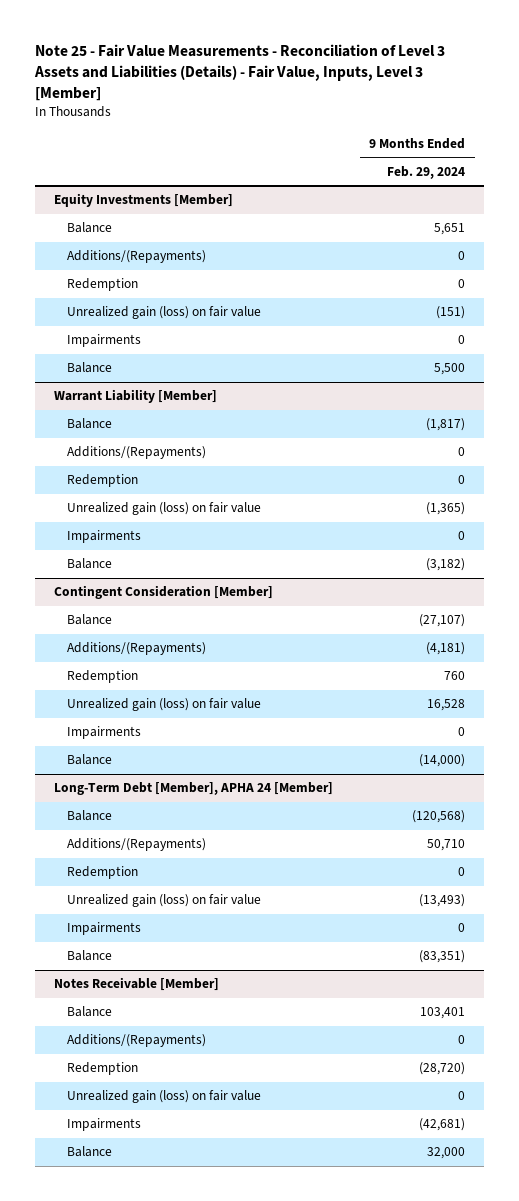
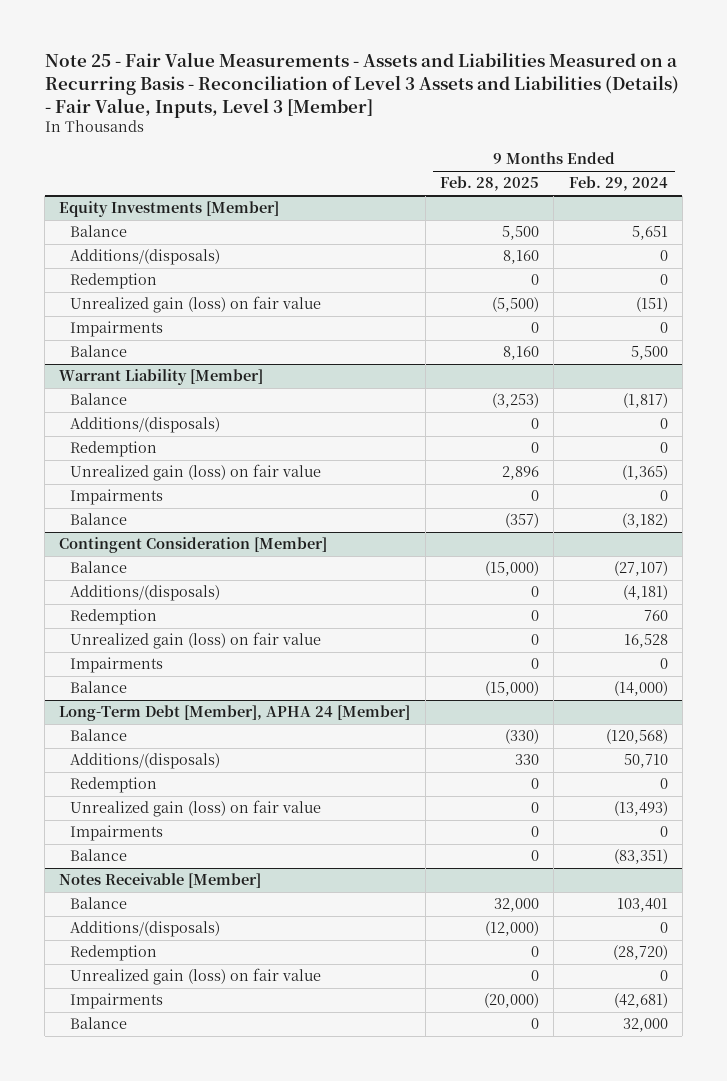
[34,44,446,102] Note 25 - Fair Value Measurements - Reconciliation of Level 3 Assets and Liabilities (Details) - Fair Value, Inputs, Level 3 [Member] -> [44,52,679,118] Note 25 - Fair Value Measurements - Assets and Liabilities Measured on a Recurring Basis - Reconciliation of Level 3 Assets and Liabilities (Details) - Fair Value, Inputs, Level 3 [Member]
none -> [440,176,540,192] Feb. 28, 2025
[67,250,207,264] Additions/(Repayments) -> [70,249,221,266] Additions/(disposals)
[67,446,207,460] Additions/(Repayments) -> [70,417,221,434] Additions/(disposals)
[67,642,207,656] Additions/(Repayments) -> [70,585,221,602] Additions/(disposals)
[67,838,207,852] Additions/(Repayments) -> [70,753,221,770] Additions/(disposals)
[67,1034,207,1048] Additions/(Repayments) -> [70,921,221,938] Additions/(disposals)

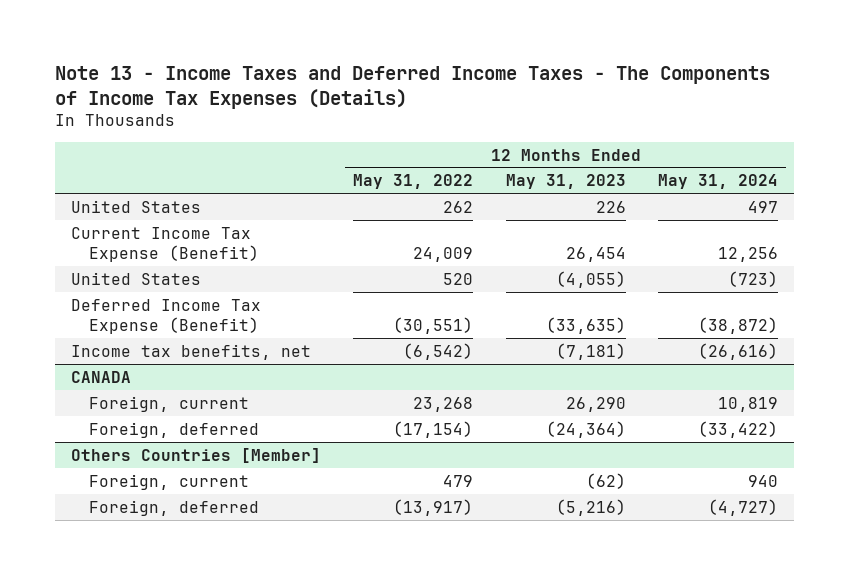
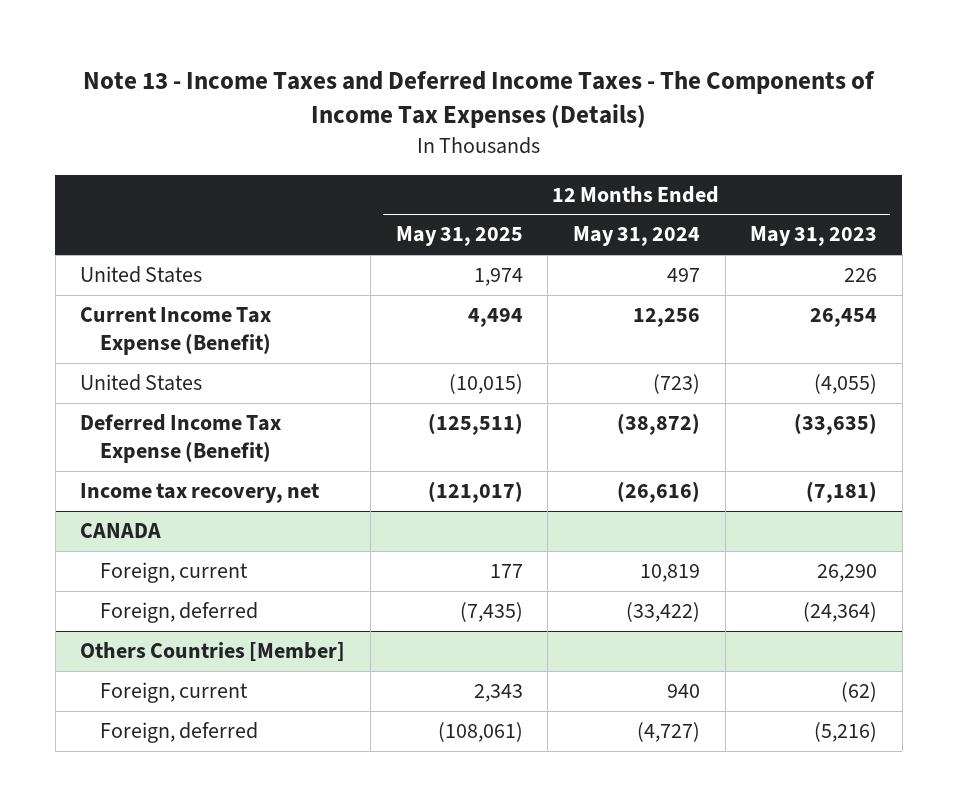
[353,174,474,190] May 31, 2022 -> none
none -> [395,226,523,247] May 31, 2025
[70,343,311,360] Income tax benefits, net -> [80,483,321,504] Income tax recovery, net

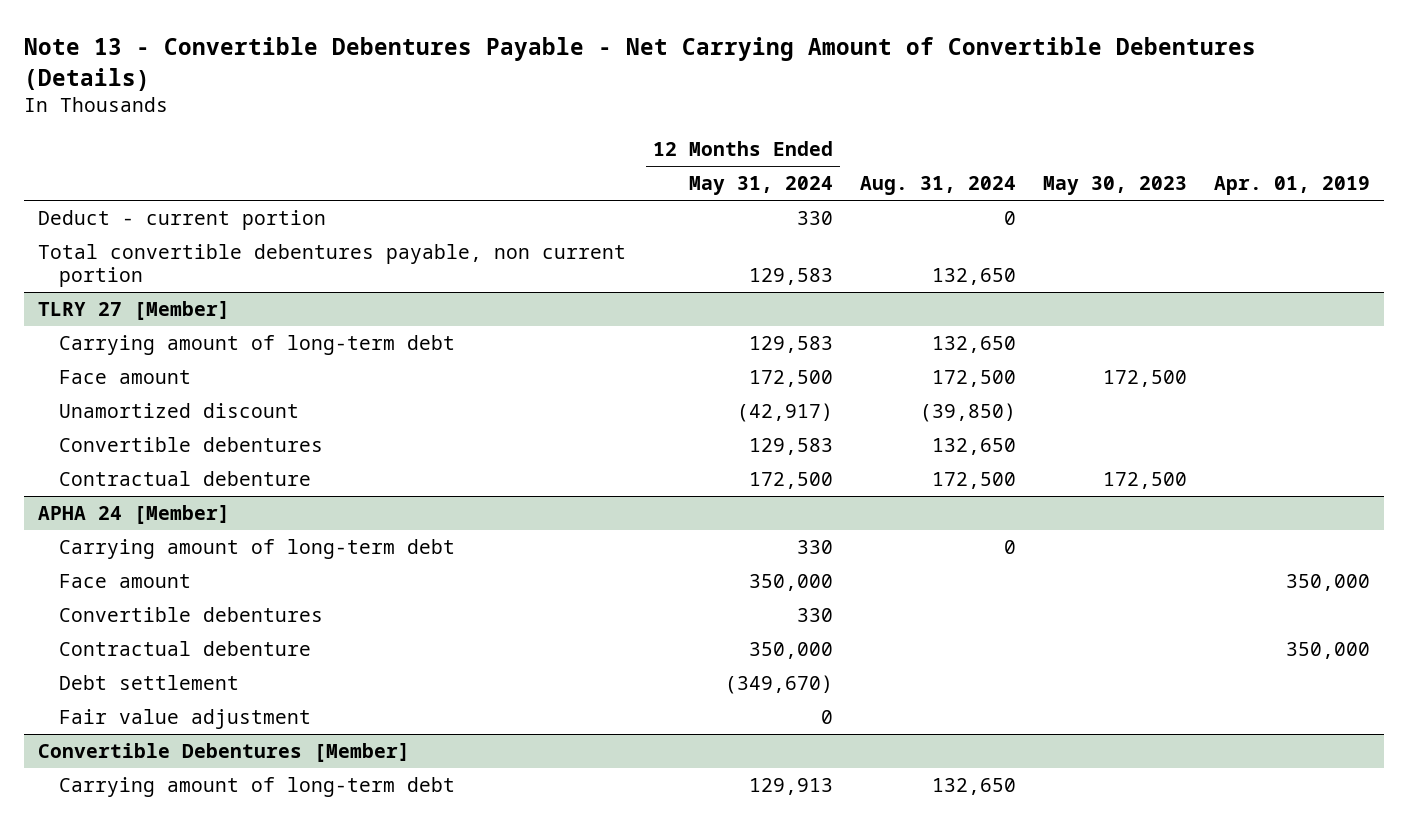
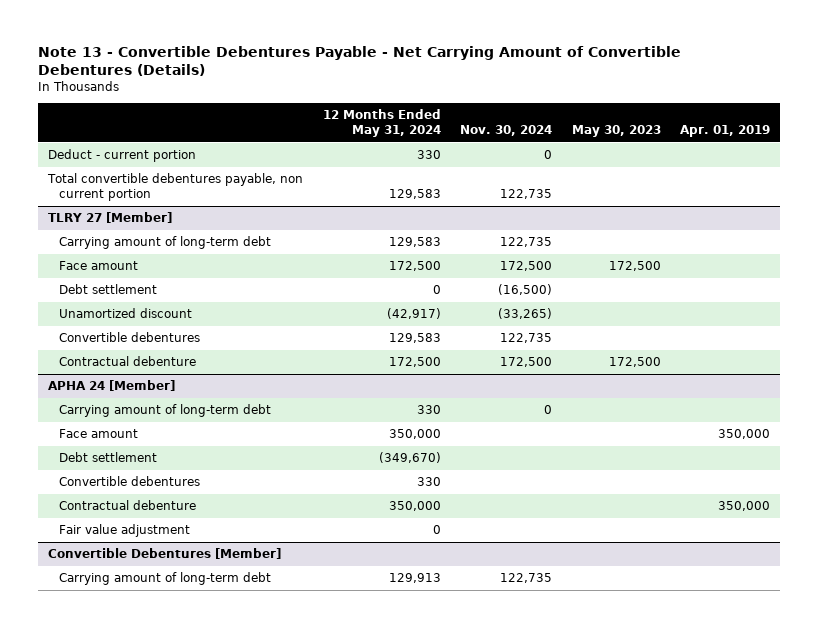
[860,176,1017,196] Aug. 31, 2024 -> none
none -> [460,125,553,137] Nov. 30, 2024
none -> [58,284,157,295] Debt settlement
[58,675,239,691] Debt settlement -> [58,452,157,463] Debt settlement

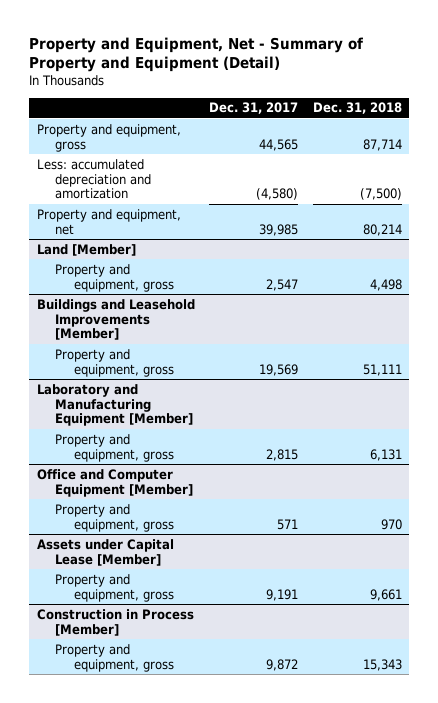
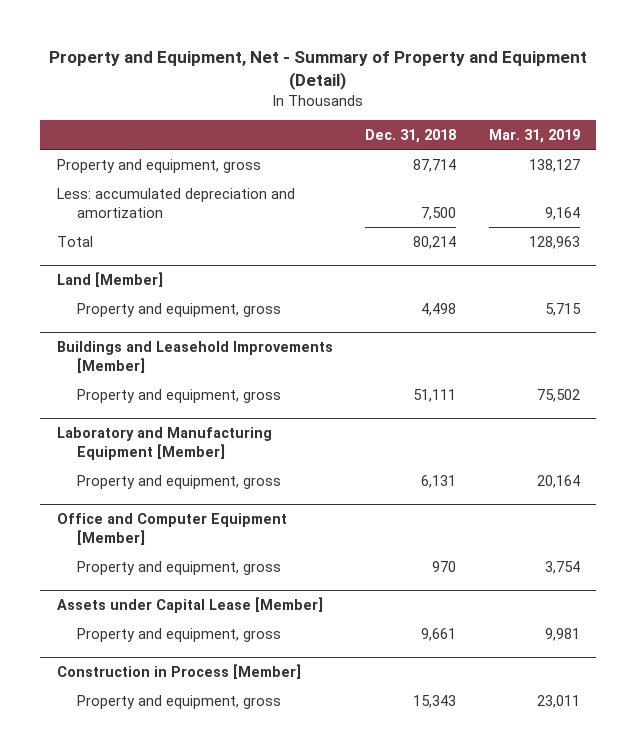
[209,102,299,115] Dec. 31, 2017 -> none
none -> [489,129,581,144] Mar. 31, 2019
[359,188,402,201] (7,500) -> [421,206,457,220] 7,500
[36,208,181,235] Property and equipment, net -> [56,235,93,247] Total

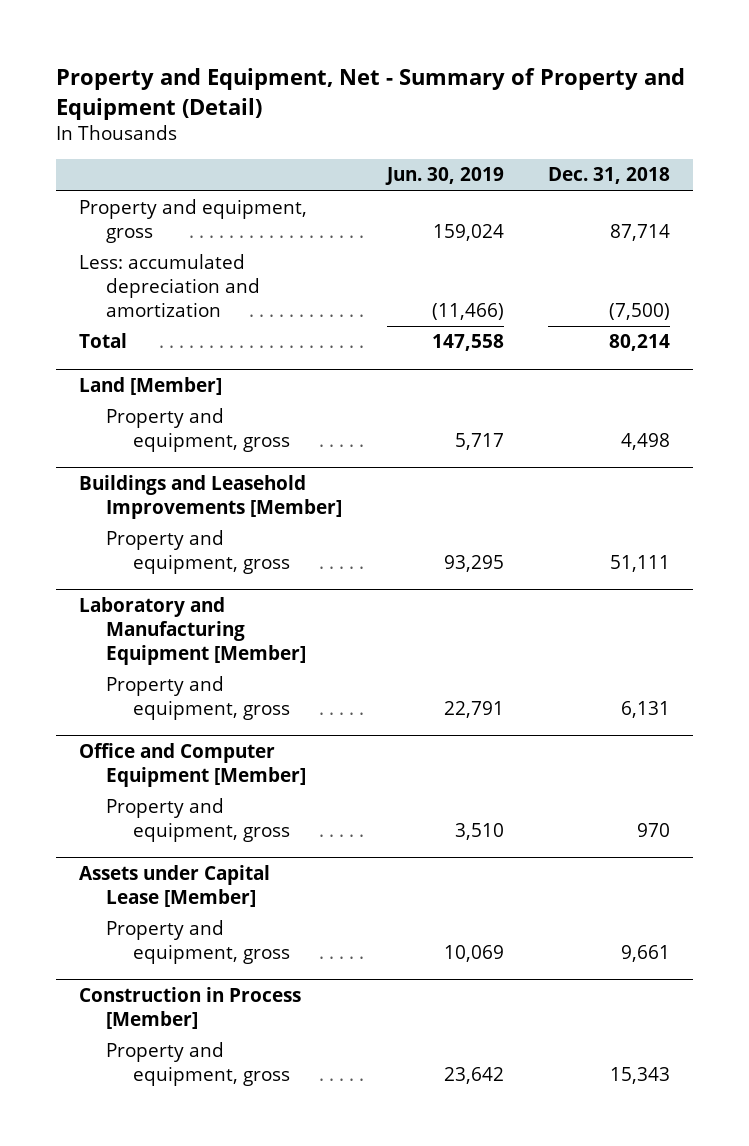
[489,129,581,144] Mar. 31, 2019 -> none
none -> [384,167,504,186] Jun. 30, 2019
[421,206,457,220] 7,500 -> [609,302,671,320] (7,500)

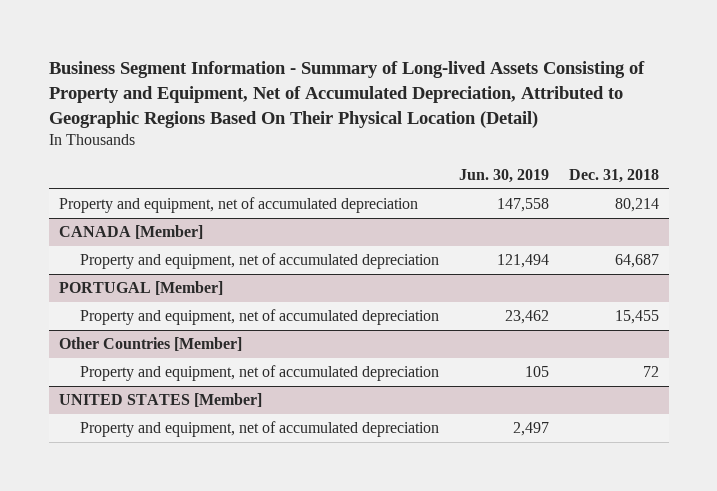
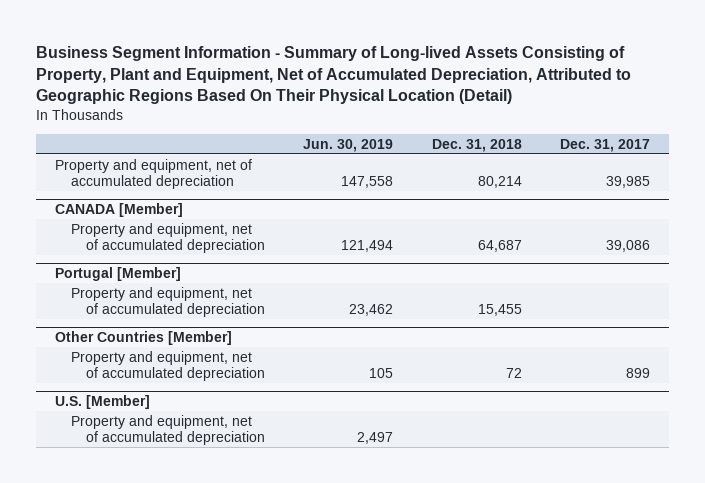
[48,60,645,128] Business Segment Information - Summary of Long-lived Assets Consisting of Property and Equipment, Net of Accumulated Depreciation, Attributed to Geographic Regions Based On Their Physical Location (Detail) -> [36,45,632,105] Business Segment Information - Summary of Long-lived Assets Consisting of Property, Plant and Equipment, Net of Accumulated Depreciation, Attributed to Geographic Regions Based On Their Physical Location (Detail)
none -> [559,138,650,152] Dec. 31, 2017
[58,281,223,296] PORTUGAL [Member] -> [55,266,182,281] Portugal [Member]
[58,393,262,408] UNITED STATES [Member] -> [55,394,151,409] U.S. [Member]

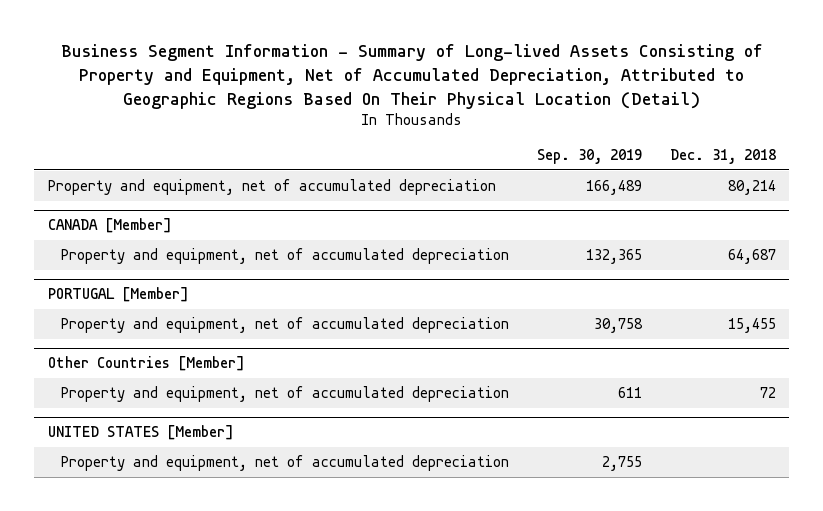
[36,45,632,105] Business Segment Information - Summary of Long-lived Assets Consisting of Property, Plant and Equipment, Net of Accumulated Depreciation, Attributed to Geographic Regions Based On Their Physical Location (Detail) -> [60,44,763,109] Business Segment Information - Summary of Long-lived Assets Consisting of Property and Equipment, Net of Accumulated Depreciation, Attributed to Geographic Regions Based On Their Physical Location (Detail)
[303,138,394,152] Jun. 30, 2019 -> none
[559,138,650,152] Dec. 31, 2017 -> none
none -> [536,149,642,165] Sep. 30, 2019
[55,266,182,281] Portugal [Member] -> [47,287,189,303] PORTUGAL [Member]
[55,394,151,409] U.S. [Member] -> [47,425,234,441] UNITED STATES [Member]

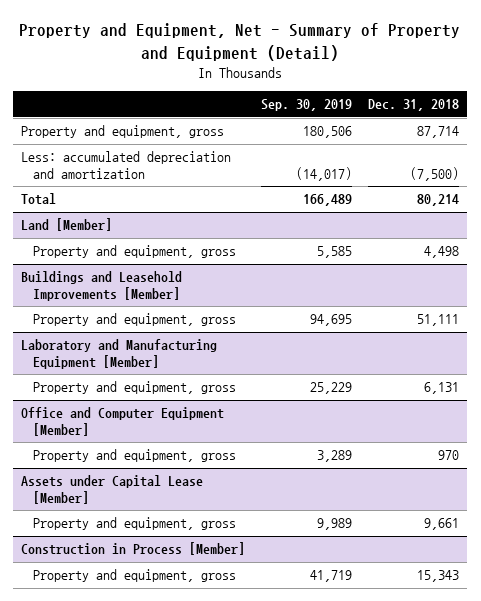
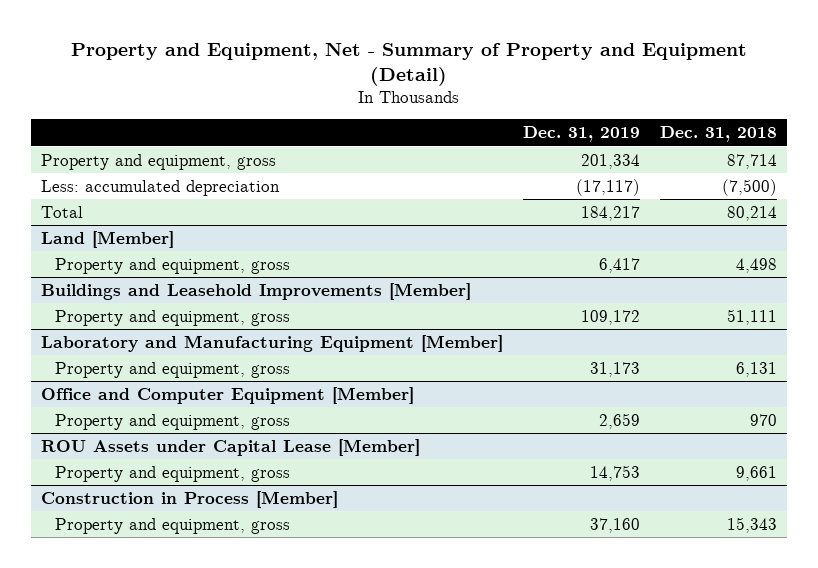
[261,99,353,112] Sep. 30, 2019 -> none
none -> [523,126,641,143] Dec. 31, 2019
[21,151,232,180] Less: accumulated depreciation and amortization -> [40,179,280,196] Less: accumulated depreciation
[21,475,204,505] Assets under Capital Lease [Member] -> [40,438,420,456] ROU Assets under Capital Lease [Member]

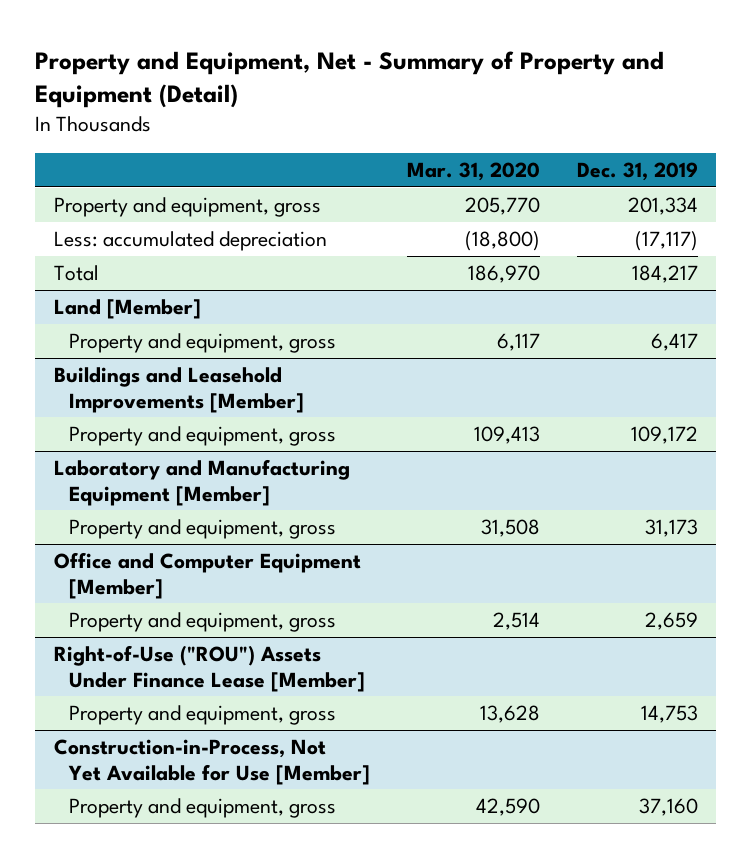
[660,126,778,143] Dec. 31, 2018 -> none
none -> [406,161,540,181] Mar. 31, 2020
[40,438,420,456] ROU Assets under Capital Lease [Member] -> [53,645,366,692] Right-of-Use ("ROU") Assets Under Finance Lease [Member]
[40,490,338,508] Construction in Process [Member] -> [53,739,371,785] Construction-in-Process, Not Yet Available for Use [Member]

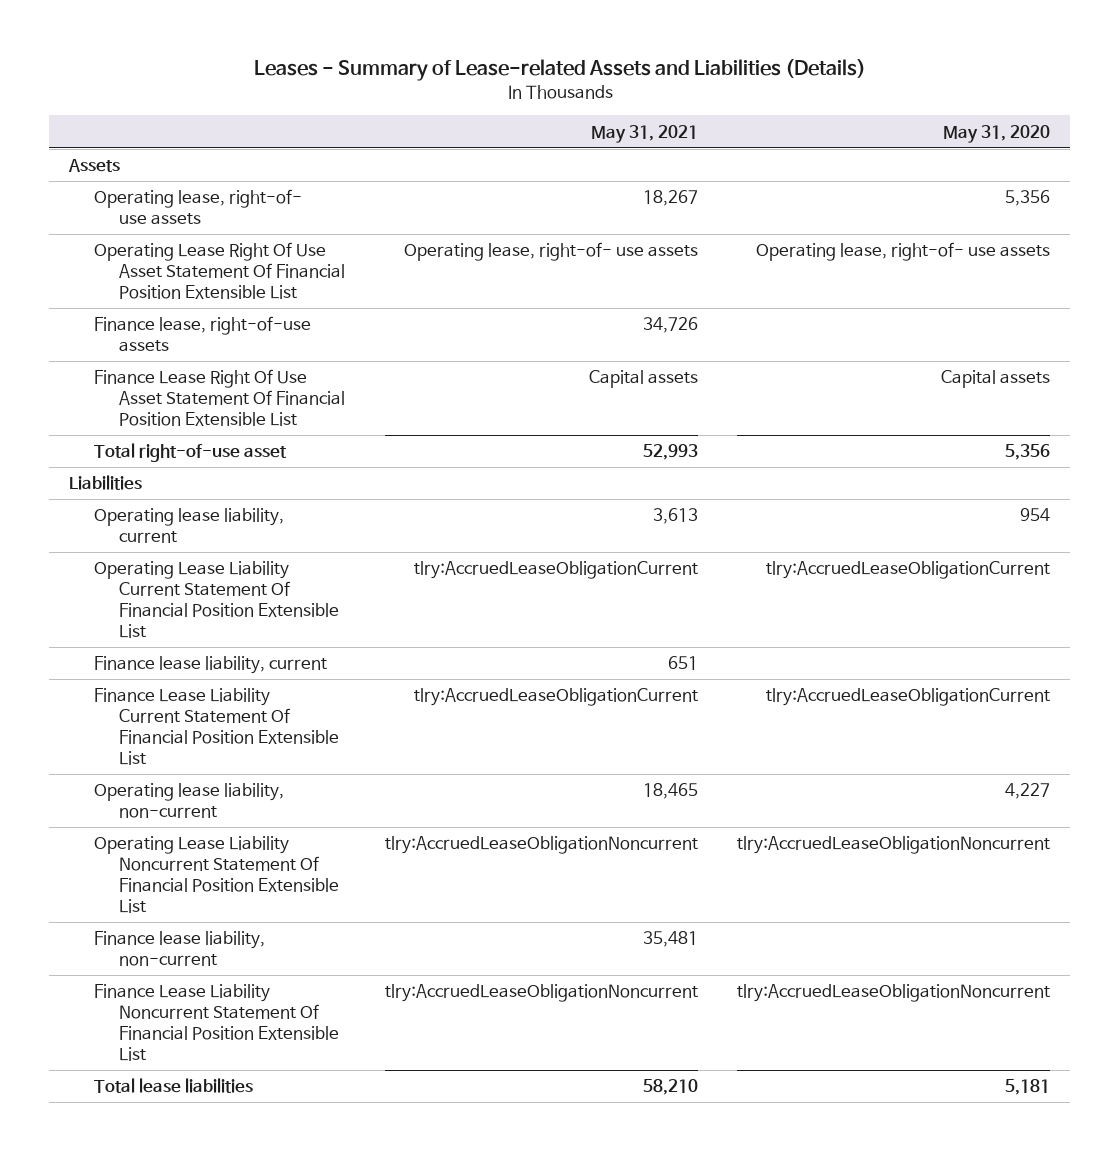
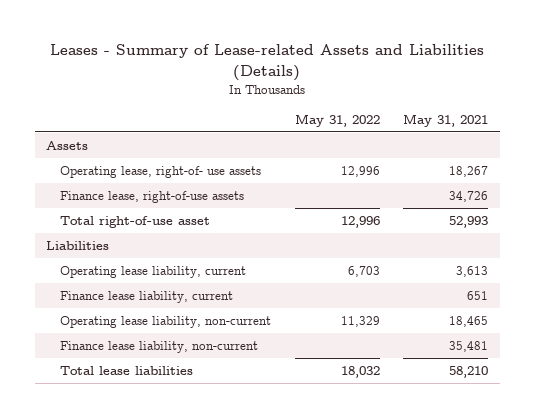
[943,124,1051,143] May 31, 2020 -> none
none -> [294,113,380,127] May 31, 2022
[93,242,346,300] Operating Lease Right Of Use Asset Statement Of Financial Position Extensible List -> none
[93,369,346,427] Finance Lease Right Of Use Asset Statement Of Financial Position Extensible List -> none
[93,561,340,639] Operating Lease Liability Current Statement Of Financial Position Extensible List -> none
[93,688,340,766] Finance Lease Liability Current Statement Of Financial Position Extensible List -> none
[93,836,340,914] Operating Lease Liability Noncurrent Statement Of Financial Position Extensible List -> none
[93,984,340,1062] Finance Lease Liability Noncurrent Statement Of Financial Position Extensible List -> none

